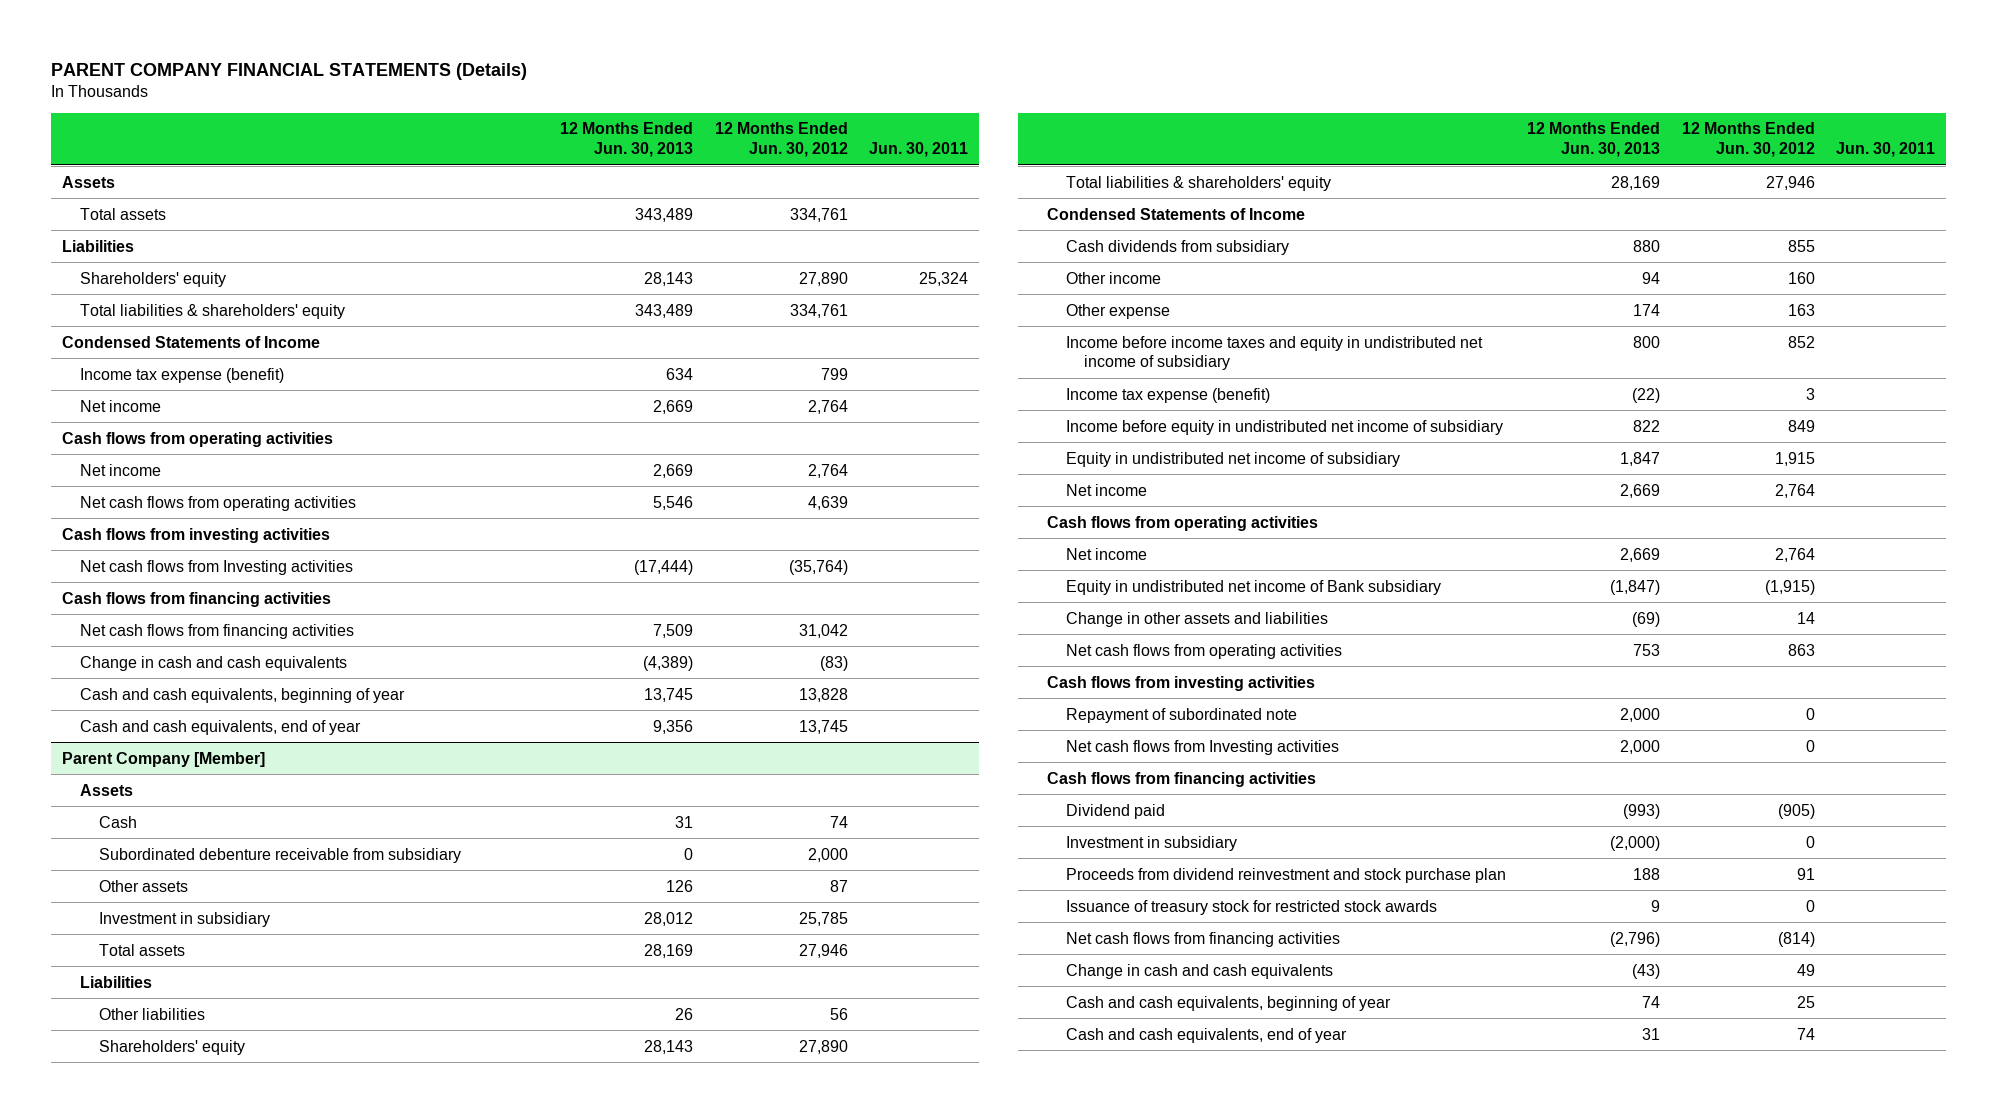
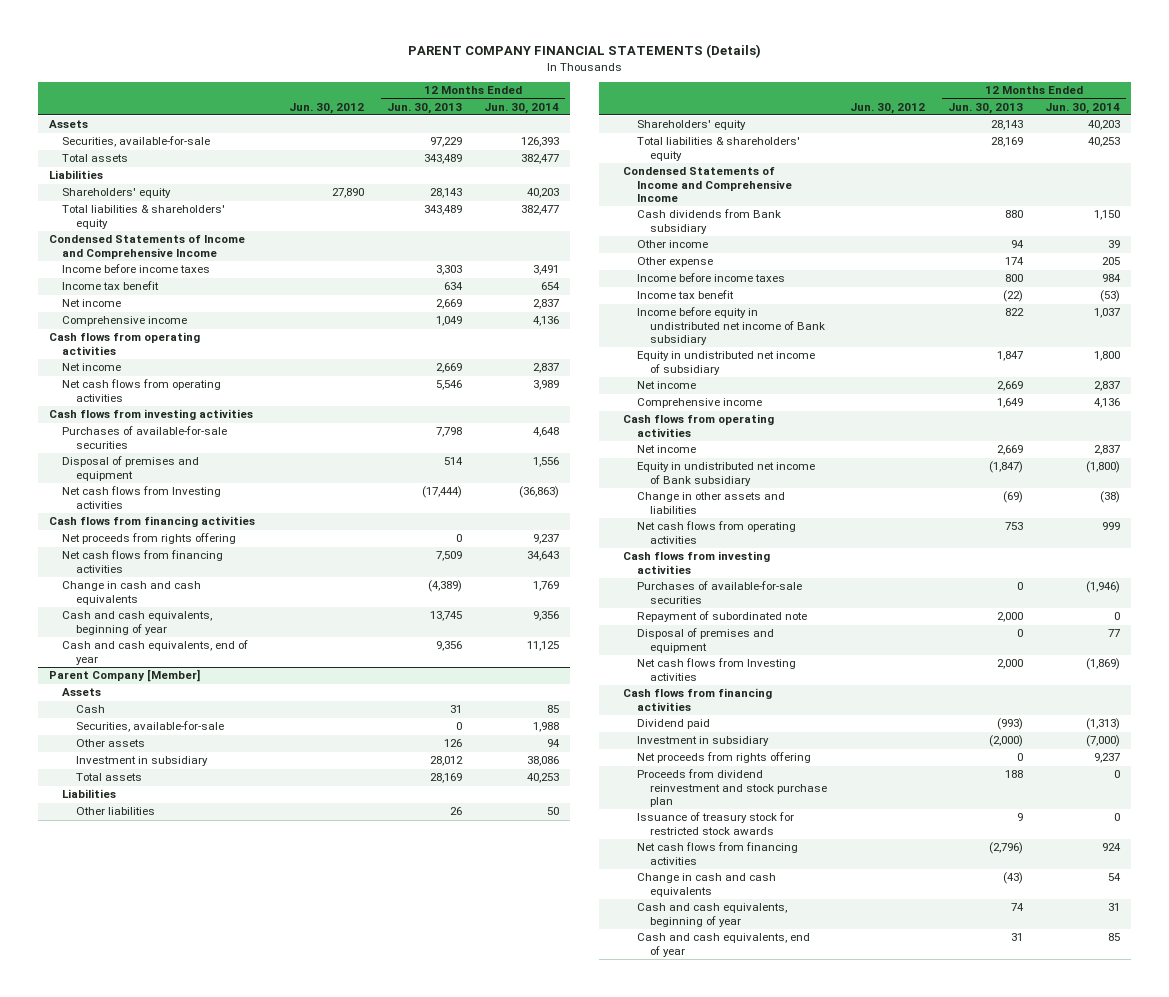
[714,122,848,158] 12 Months Ended Jun. 30, 2012 -> none
[869,142,969,158] Jun. 30, 2011 -> none
none -> [289,102,365,114] Jun. 30, 2012
none -> [484,102,560,114] Jun. 30, 2014
none -> [62,136,211,148] Securities, available-for-sale
[61,335,320,348] Condensed Statements of Income -> [48,235,245,259] Condensed Statements of Income and Comprehensive Income
none -> [62,264,211,274] Income before income taxes
[80,367,285,383] Income tax expense (benefit) -> [62,281,160,291] Income tax benefit
none -> [62,316,188,327] Comprehensive income
none -> [62,426,228,449] Purchases of available-for-sale securities
none -> [62,456,200,481] Disposal of premises and equipment
none -> [62,533,237,545] Net proceeds from rights offering
[98,847,461,863] Subordinated debenture receivable from subsidiary -> none
none -> [76,721,225,733] Securities, available-for-sale
[1047,207,1306,220] Condensed Statements of Income -> [623,167,792,202] Condensed Statements of Income and Comprehensive Income
[1065,239,1289,255] Cash dividends from subsidiary -> [636,209,781,234] Cash dividends from Bank subsidiary
[1065,335,1483,371] Income before income taxes and equity in undistributed net income of subsidiary -> none
none -> [636,273,785,283] Income before income taxes
[1065,387,1270,403] Income tax expense (benefit) -> [636,290,734,300] Income tax benefit
[1065,419,1503,435] Income before equity in undistributed net income of subsidiary -> [636,307,826,345] Income before equity in undistributed net income of Bank subsidiary
none -> [636,398,762,409] Comprehensive income
none -> [636,581,802,604] Purchases of available-for-sale securities
none -> [636,628,774,653] Disposal of premises and equipment
none -> [636,752,811,764] Net proceeds from rights offering

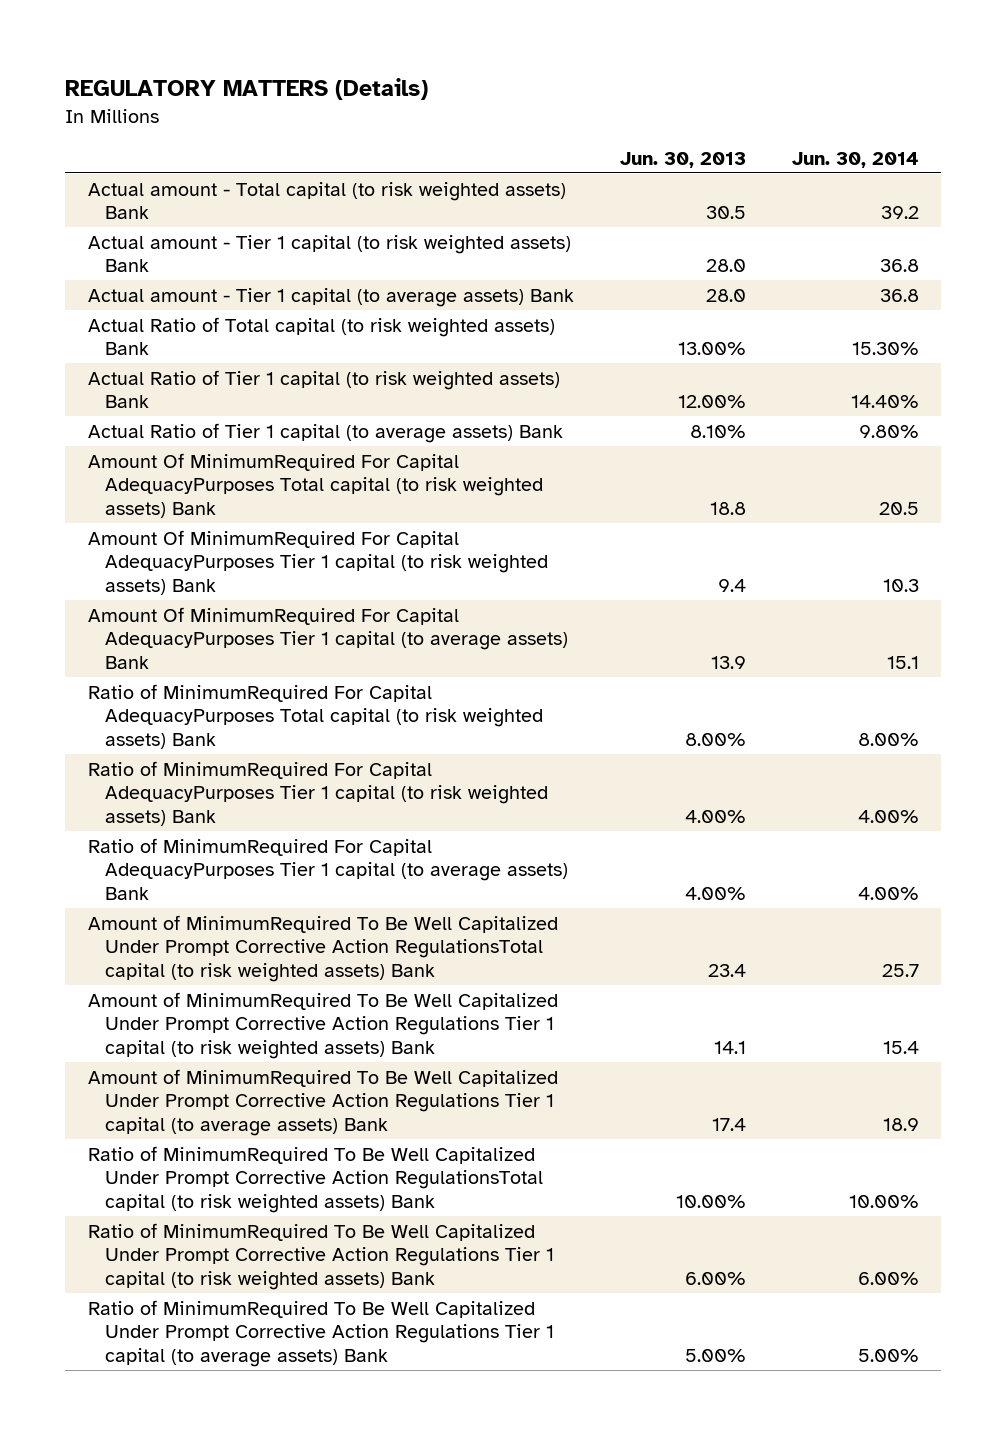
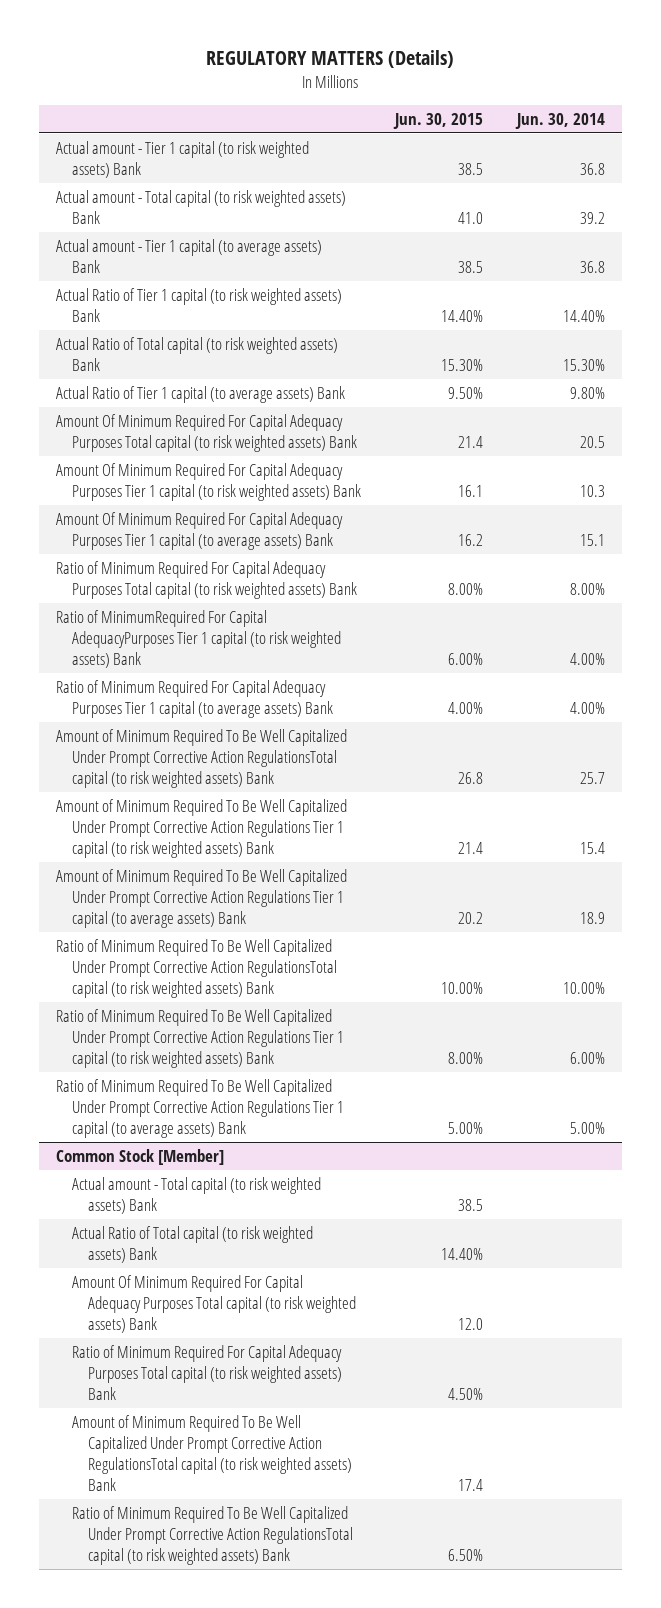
[619,151,746,168] Jun. 30, 2013 -> none
none -> [392,112,483,129] Jun. 30, 2015
[88,181,567,220] Actual amount - Total capital (to risk weighted assets) Bank -> [55,189,346,225] Actual amount - Total capital (to risk weighted assets) Bank
[88,316,556,356] Actual Ratio of Total capital (to risk weighted assets) Bank -> [55,336,338,372] Actual Ratio of Total capital (to risk weighted assets) Bank
[88,452,544,519] Amount Of MinimumRequired For Capital AdequacyPurposes Total capital (to risk weighted assets) Bank -> [55,413,358,453] Amount Of Minimum Required For Capital Adequacy Purposes Total capital (to risk weighted assets) Bank
[88,529,549,596] Amount Of MinimumRequired For Capital AdequacyPurposes Tier 1 capital (to risk weighted assets) Bank -> [55,462,362,502] Amount Of Minimum Required For Capital Adequacy Purposes Tier 1 capital (to risk weighted assets) Bank
[88,606,569,670] Amount Of MinimumRequired For Capital AdequacyPurposes Tier 1 capital (to average assets) Bank -> [55,511,343,551] Amount Of Minimum Required For Capital Adequacy Purposes Tier 1 capital (to average assets) Bank
[88,683,544,750] Ratio of MinimumRequired For Capital AdequacyPurposes Total capital (to risk weighted assets) Bank -> [55,560,358,600] Ratio of Minimum Required For Capital Adequacy Purposes Total capital (to risk weighted assets) Bank
[88,837,569,901] Ratio of MinimumRequired For Capital AdequacyPurposes Tier 1 capital (to average assets) Bank -> [55,679,334,719] Ratio of Minimum Required For Capital Adequacy Purposes Tier 1 capital (to average assets) Bank
[88,914,559,983] Amount of MinimumRequired To Be Well Capitalized Under Prompt Corrective Action RegulationsTotal capital (to risk weighted assets) Bank -> [55,728,347,789] Amount of Minimum Required To Be Well Capitalized Under Prompt Corrective Action RegulationsTotal capital (to risk weighted assets) Bank
[88,991,559,1060] Amount of MinimumRequired To Be Well Capitalized Under Prompt Corrective Action Regulations Tier 1 capital (to risk weighted assets) Bank -> [55,798,347,859] Amount of Minimum Required To Be Well Capitalized Under Prompt Corrective Action Regulations Tier 1 capital (to risk weighted assets) Bank
[88,1068,559,1137] Amount of MinimumRequired To Be Well Capitalized Under Prompt Corrective Action Regulations Tier 1 capital (to average assets) Bank -> [55,868,347,929] Amount of Minimum Required To Be Well Capitalized Under Prompt Corrective Action Regulations Tier 1 capital (to average assets) Bank
[88,1145,544,1214] Ratio of MinimumRequired To Be Well Capitalized Under Prompt Corrective Action RegulationsTotal capital (to risk weighted assets) Bank -> [55,938,338,999] Ratio of Minimum Required To Be Well Capitalized Under Prompt Corrective Action RegulationsTotal capital (to risk weighted assets) Bank
[88,1222,555,1291] Ratio of MinimumRequired To Be Well Capitalized Under Prompt Corrective Action Regulations Tier 1 capital (to risk weighted assets) Bank -> [55,1008,345,1069] Ratio of Minimum Required To Be Well Capitalized Under Prompt Corrective Action Regulations Tier 1 capital (to risk weighted assets) Bank
[88,1299,555,1368] Ratio of MinimumRequired To Be Well Capitalized Under Prompt Corrective Action Regulations Tier 1 capital (to average assets) Bank -> [55,1078,345,1139] Ratio of Minimum Required To Be Well Capitalized Under Prompt Corrective Action Regulations Tier 1 capital (to average assets) Bank
none -> [55,1148,224,1165] Common Stock [Member]
none -> [72,1176,322,1215] Actual amount - Total capital (to risk weighted assets) Bank
none -> [72,1225,314,1264] Actual Ratio of Total capital (to risk weighted assets) Bank
none -> [72,1274,357,1334] Amount Of Minimum Required For Capital Adequacy Purposes Total capital (to risk weighted assets) Bank
none -> [72,1344,343,1401] Ratio of Minimum Required For Capital Adequacy Purposes Total capital (to risk weighted assets) Bank
none -> [72,1414,353,1492] Amount of Minimum Required To Be Well Capitalized Under Prompt Corrective Action RegulationsTotal capital (to risk weighted assets) Bank
none -> [72,1505,354,1566] Ratio of Minimum Required To Be Well Capitalized Under Prompt Corrective Action RegulationsTotal capital (to risk weighted assets) Bank

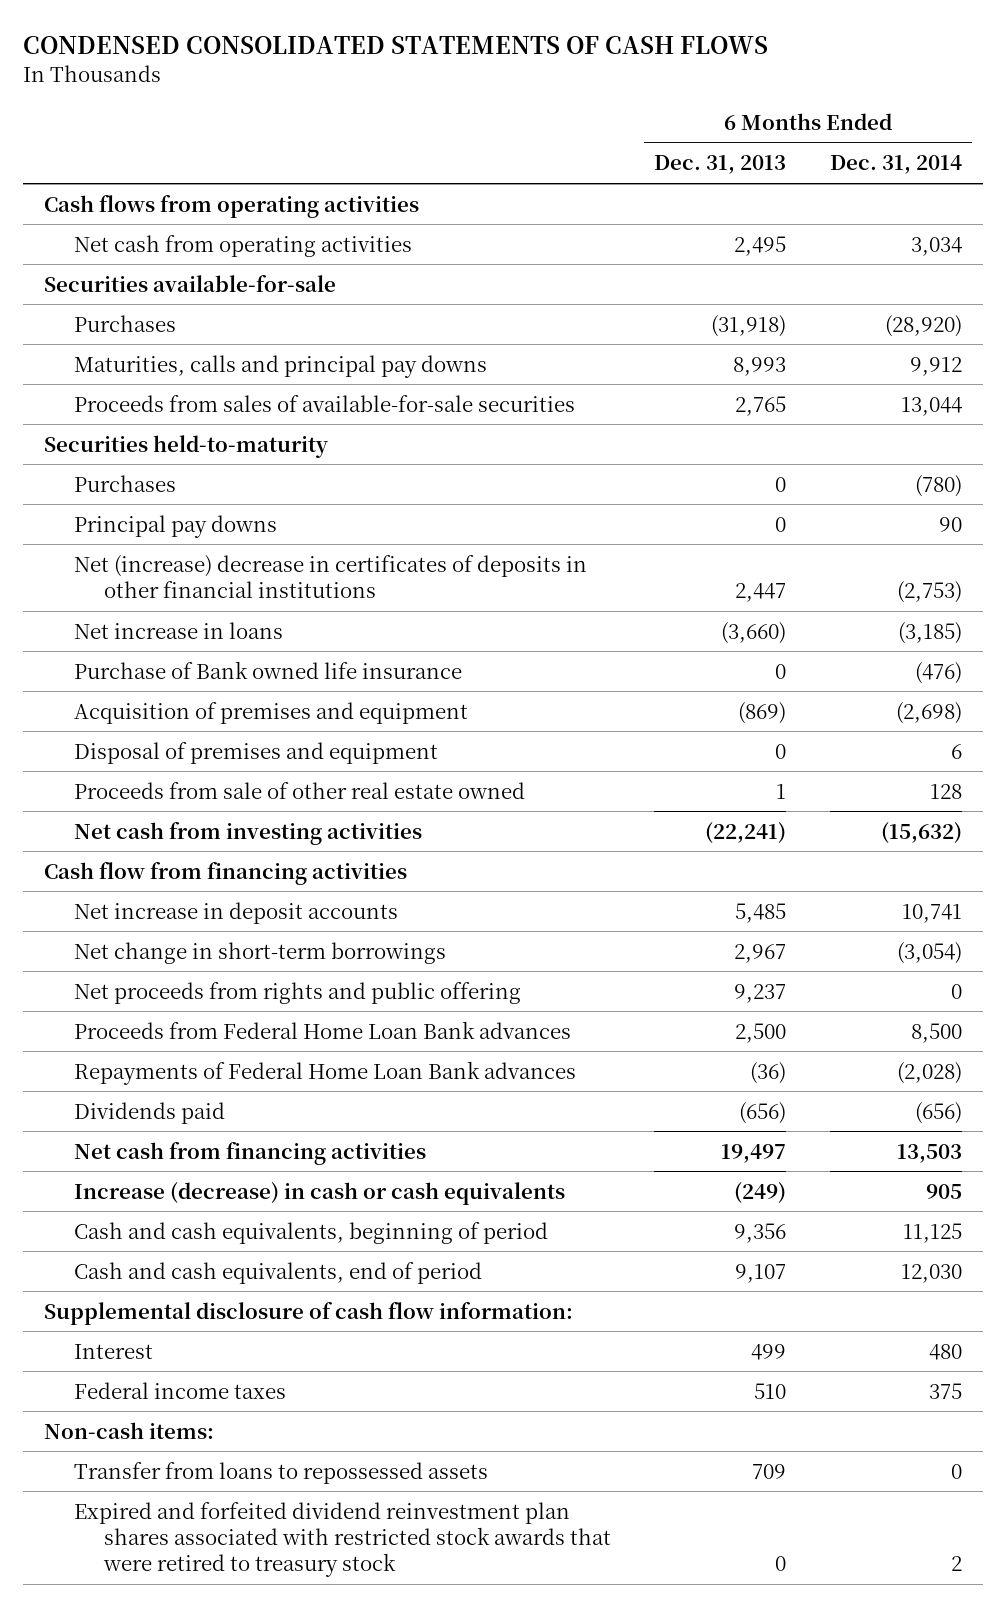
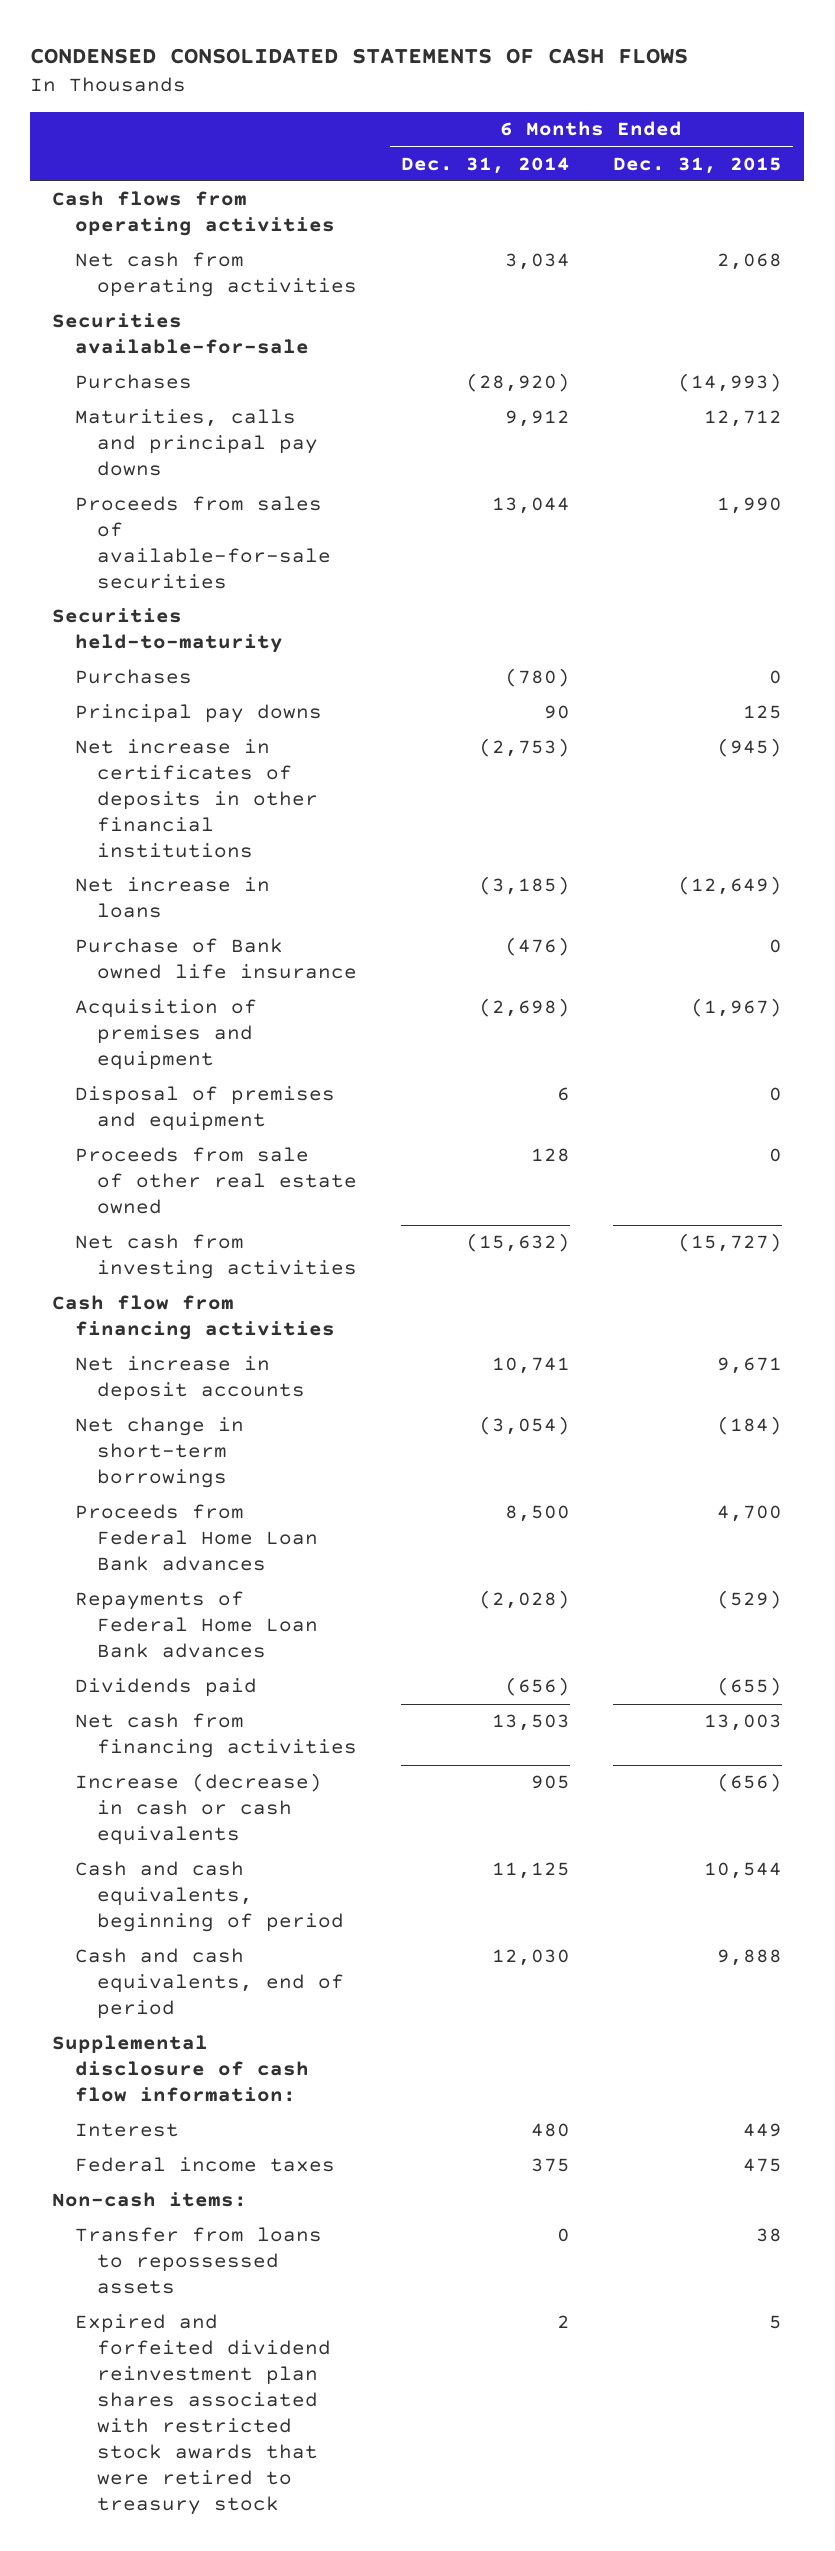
[654,155,787,175] Dec. 31, 2013 -> none
none -> [613,156,783,174] Dec. 31, 2015
[74,554,588,598] Net (increase) decrease in certificates of deposits in other financial institutions -> [74,739,318,859] Net increase in certificates of deposits in other financial institutions
[74,981,522,1004] Net proceeds from rights and public offering -> none

